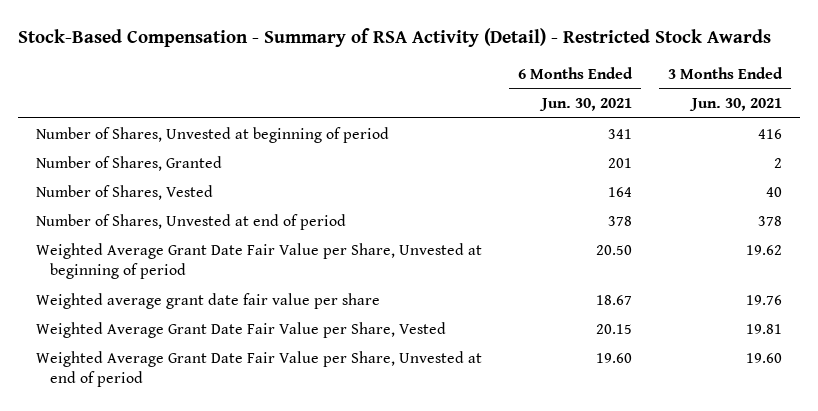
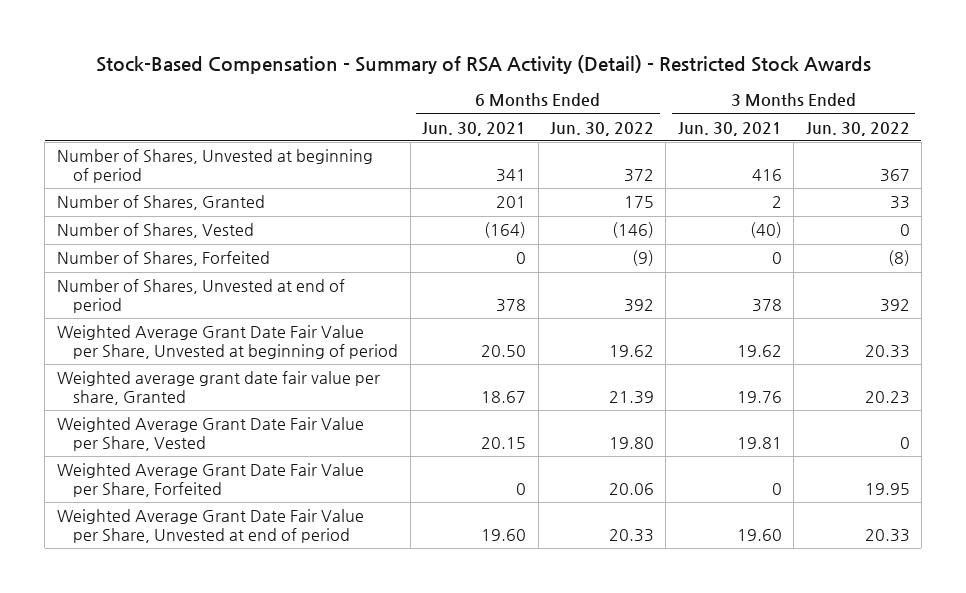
none -> [550,121,655,136] Jun. 30, 2022
none -> [805,121,910,136] Jun. 30, 2022
[608,186,633,197] 164 -> [484,222,527,239] (164)
[765,186,782,197] 40 -> [749,222,782,239] (40)
none -> [56,251,270,267] Number of Shares, Forfeited
[36,292,381,309] Weighted average grant date fair value per share -> [56,371,380,405] Weighted average grant date fair value per share, Granted
none -> [56,463,364,497] Weighted Average Grant Date Fair Value per Share, Forfeited

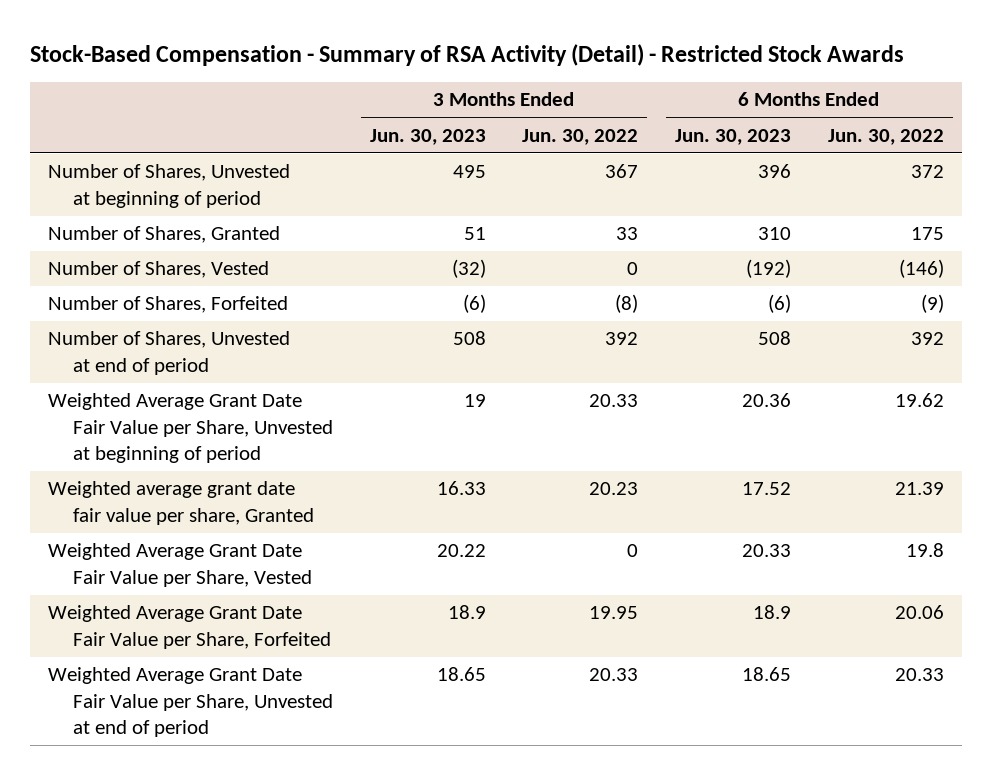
[422,121,527,136] Jun. 30, 2021 -> none
[677,121,782,136] Jun. 30, 2021 -> none
none -> [369,128,486,145] Jun. 30, 2023
none -> [674,128,791,145] Jun. 30, 2023
[609,436,655,449] 19.80 -> [905,543,944,558] 19.8

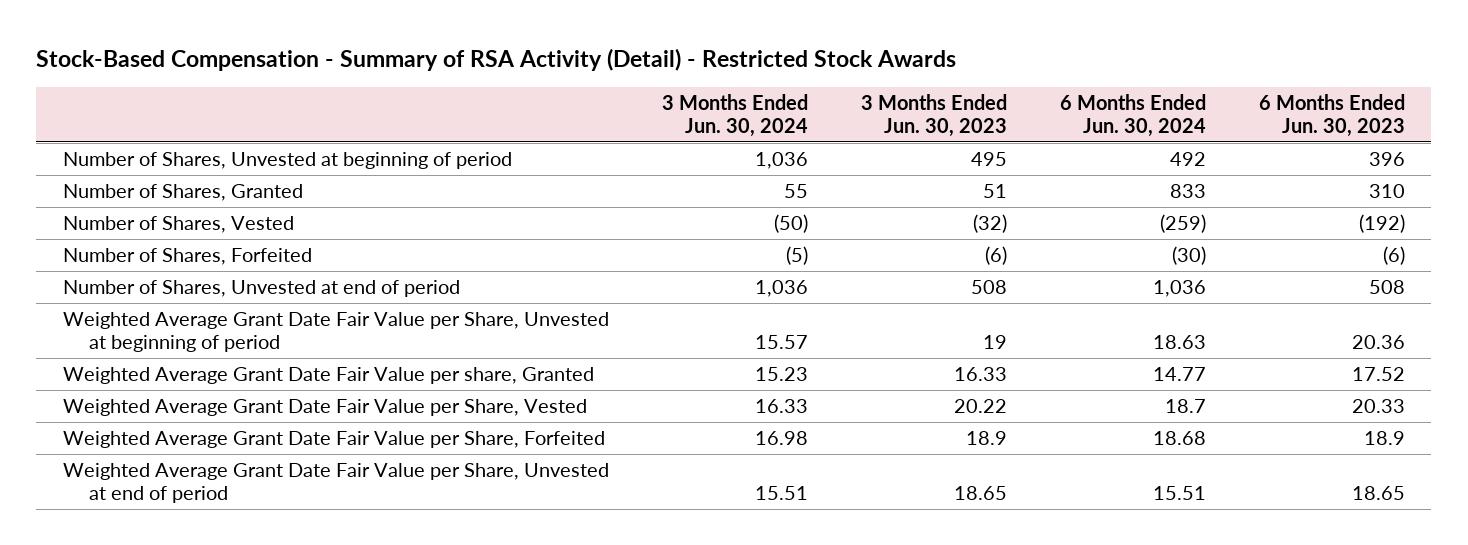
[522,128,639,145] Jun. 30, 2022 -> none
[827,128,944,145] Jun. 30, 2022 -> none
none -> [661,93,808,138] 3 Months Ended Jun. 30, 2024
none -> [1059,93,1206,138] 6 Months Ended Jun. 30, 2024
[48,481,315,525] Weighted average grant date fair value per share, Granted -> [62,367,594,385] Weighted Average Grant Date Fair Value per share, Granted

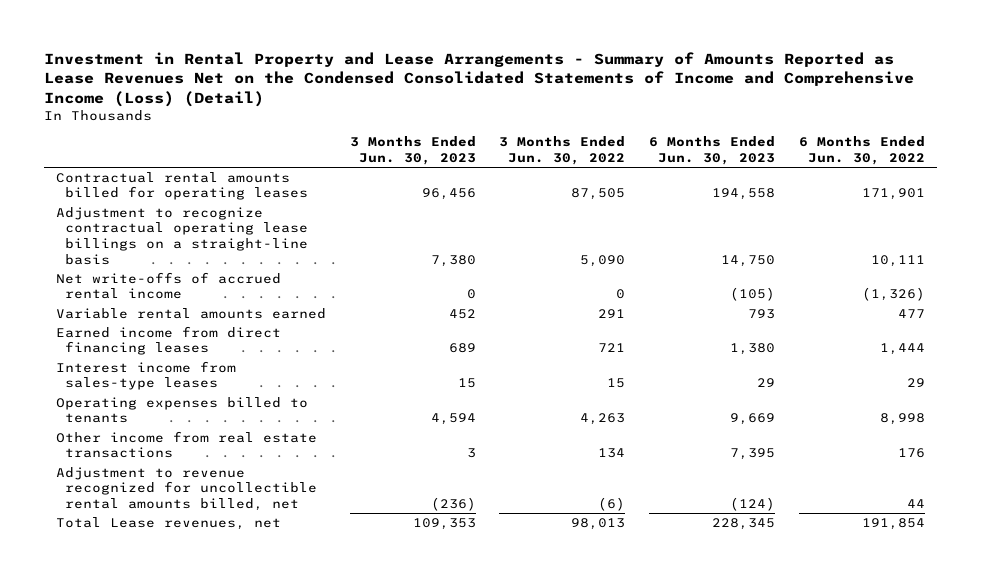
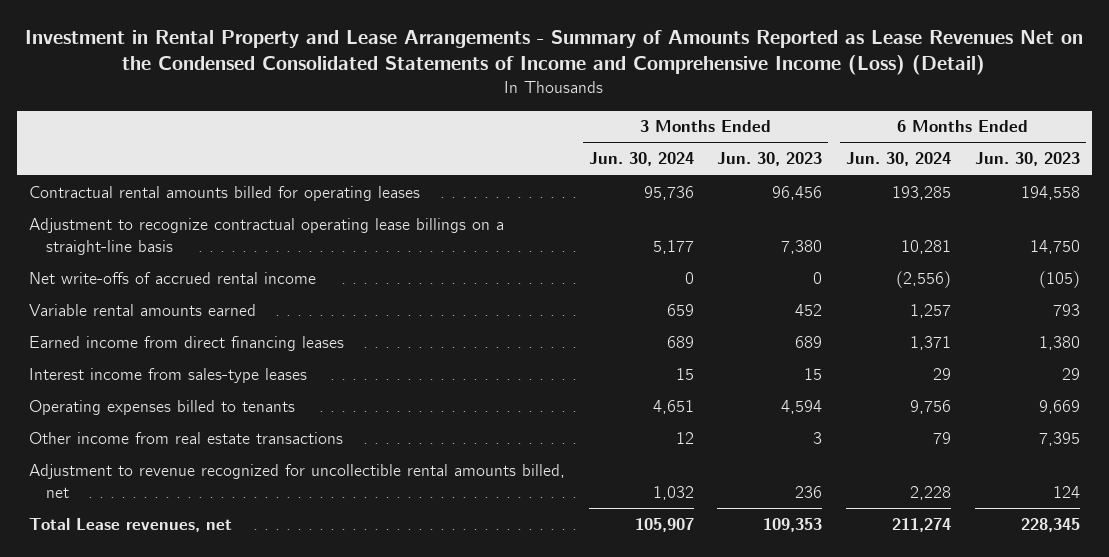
[499,136,626,165] 3 Months Ended Jun. 30, 2022 -> none
[799,136,926,165] 6 Months Ended Jun. 30, 2022 -> none
none -> [588,152,694,167] Jun. 30, 2024
none -> [846,152,952,167] Jun. 30, 2024
[430,497,476,512] (236) -> [795,485,823,498] 236
[730,497,776,512] (124) -> [1052,485,1080,498] 124

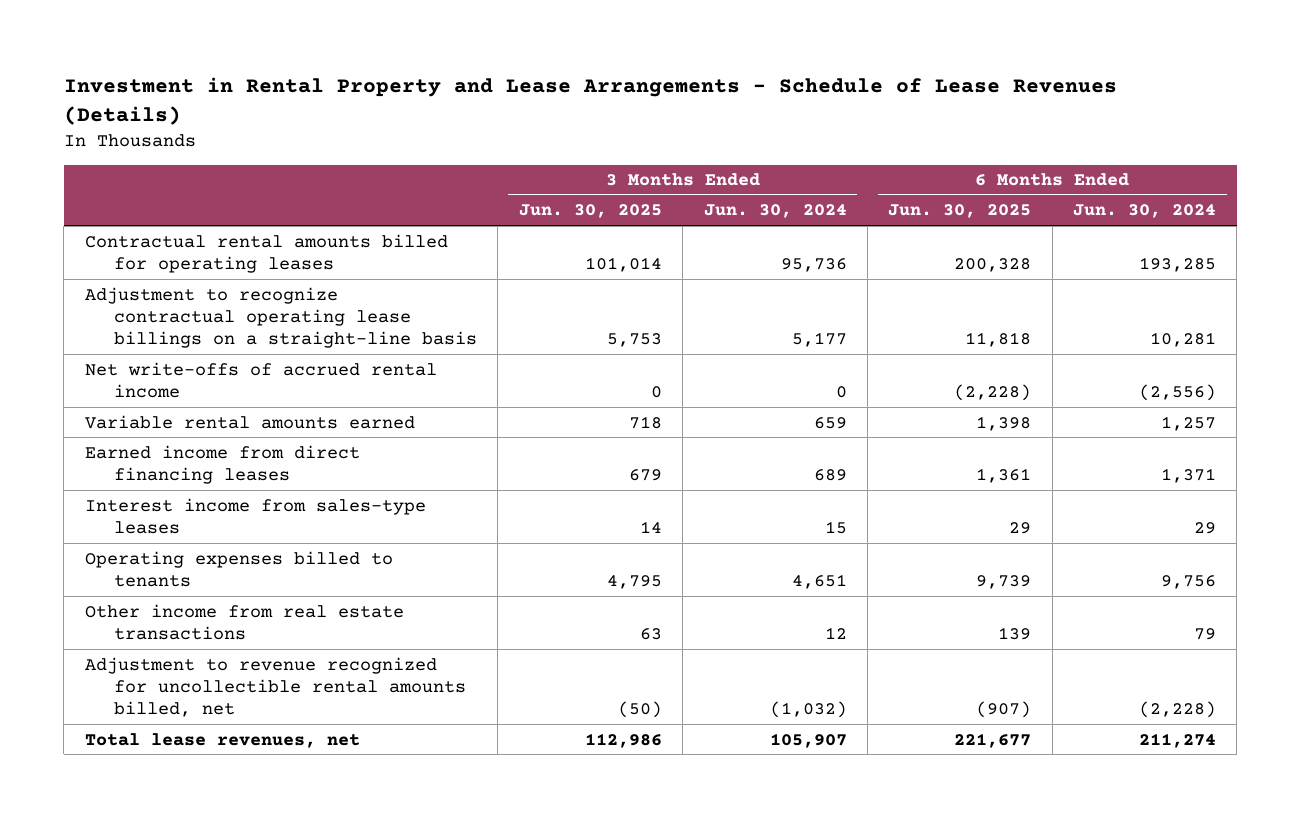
[25,29,1084,76] Investment in Rental Property and Lease Arrangements - Summary of Amounts Reported as Lease Revenues Net on the Condensed Consolidated Statements of Income and Comprehensive Income (Loss) (Detail) -> [63,77,1117,126] Investment in Rental Property and Lease Arrangements - Schedule of Lease Revenues (Details)
[717,152,823,167] Jun. 30, 2023 -> none
[974,152,1080,167] Jun. 30, 2023 -> none
none -> [518,204,662,219] Jun. 30, 2025
none -> [888,204,1032,219] Jun. 30, 2025
[652,485,694,500] 1,032 -> [769,701,847,719] (1,032)
[910,485,952,500] 2,228 -> [1139,701,1217,719] (2,228)
[29,517,233,532] Total Lease revenues, net -> [84,732,360,748] Total lease revenues, net

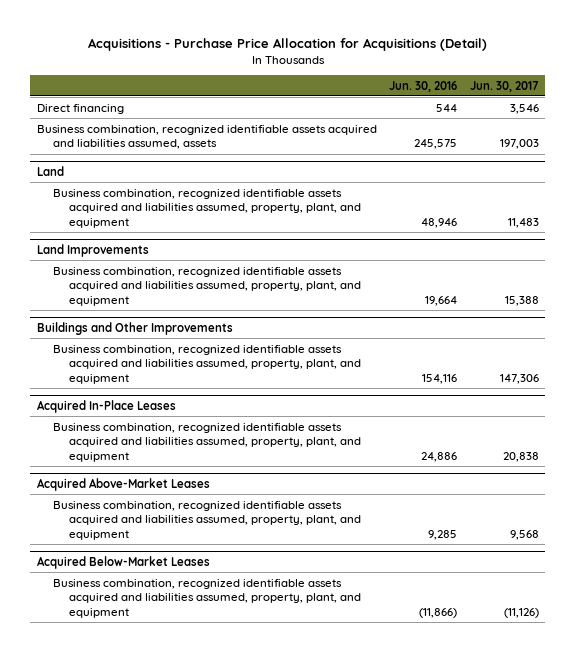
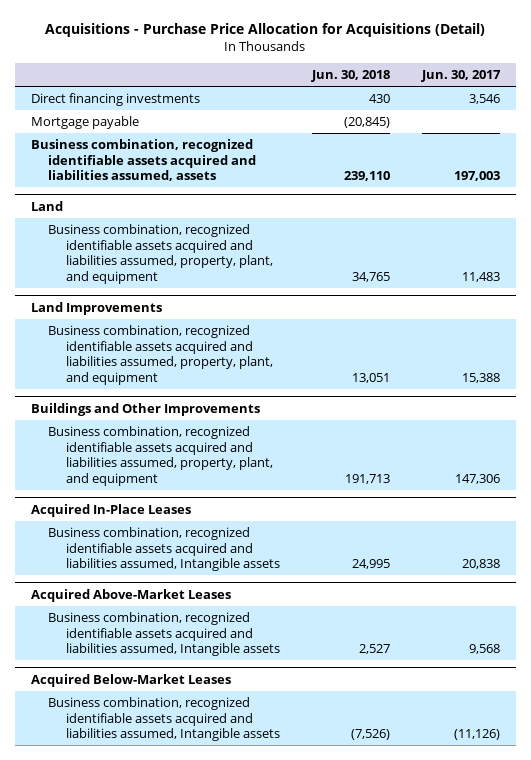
[389,80,458,92] Jun. 30, 2016 -> none
none -> [310,70,390,83] Jun. 30, 2018
[36,103,124,114] Direct financing -> [31,92,201,106] Direct financing investments
none -> [31,115,140,129] Mortgage payable
[53,422,362,462] Business combination, recognized identifiable assets acquired and liabilities assumed, property, plant, and equipment -> [48,526,280,572] Business combination, recognized identifiable assets acquired and liabilities assumed, Intangible assets
[53,500,362,540] Business combination, recognized identifiable assets acquired and liabilities assumed, property, plant, and equipment -> [48,611,280,657] Business combination, recognized identifiable assets acquired and liabilities assumed, Intangible assets
[53,578,362,618] Business combination, recognized identifiable assets acquired and liabilities assumed, property, plant, and equipment -> [48,696,280,742] Business combination, recognized identifiable assets acquired and liabilities assumed, Intangible assets

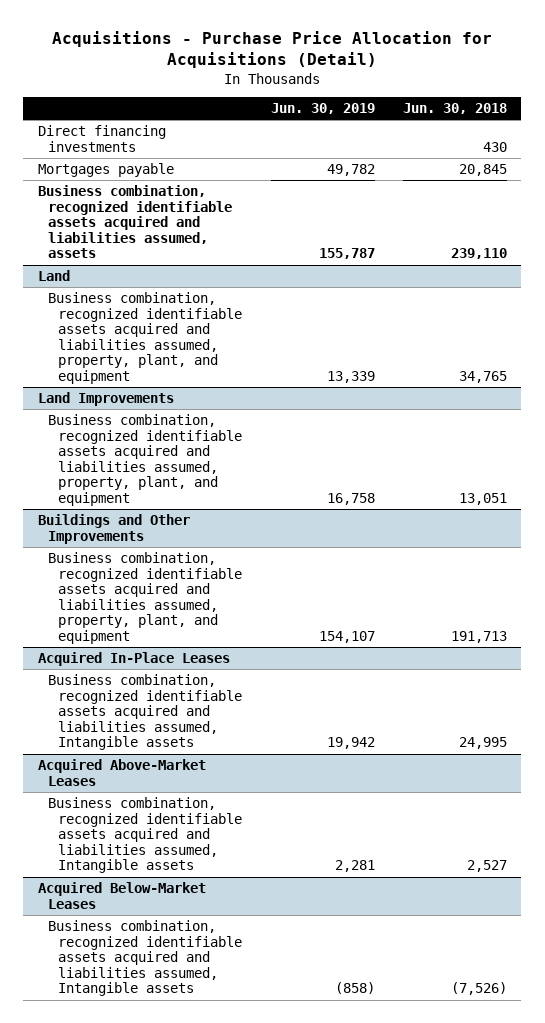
[420,70,501,83] Jun. 30, 2017 -> none
none -> [270,103,375,115] Jun. 30, 2019
[31,115,140,129] Mortgage payable -> none
none -> [37,163,174,178] Mortgages payable

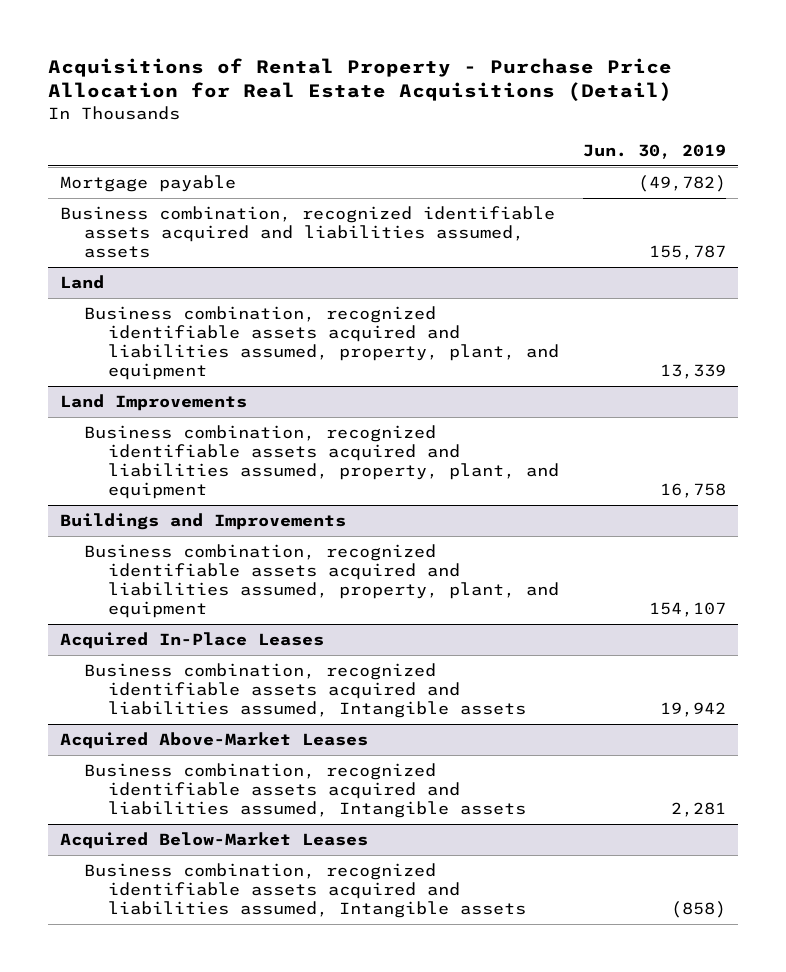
[52,31,493,69] Acquisitions - Purchase Price Allocation for Acquisitions (Detail) -> [47,57,672,102] Acquisitions of Rental Property - Purchase Price Allocation for Real Estate Acquisitions (Detail)
[403,103,508,115] Jun. 30, 2018 -> none
[37,125,166,152] Direct financing investments -> none
[37,163,174,178] Mortgages payable -> none
none -> [59,175,236,193] Mortgage payable
[37,514,190,544] Buildings and Other Improvements -> [59,513,346,531] Buildings and Improvements

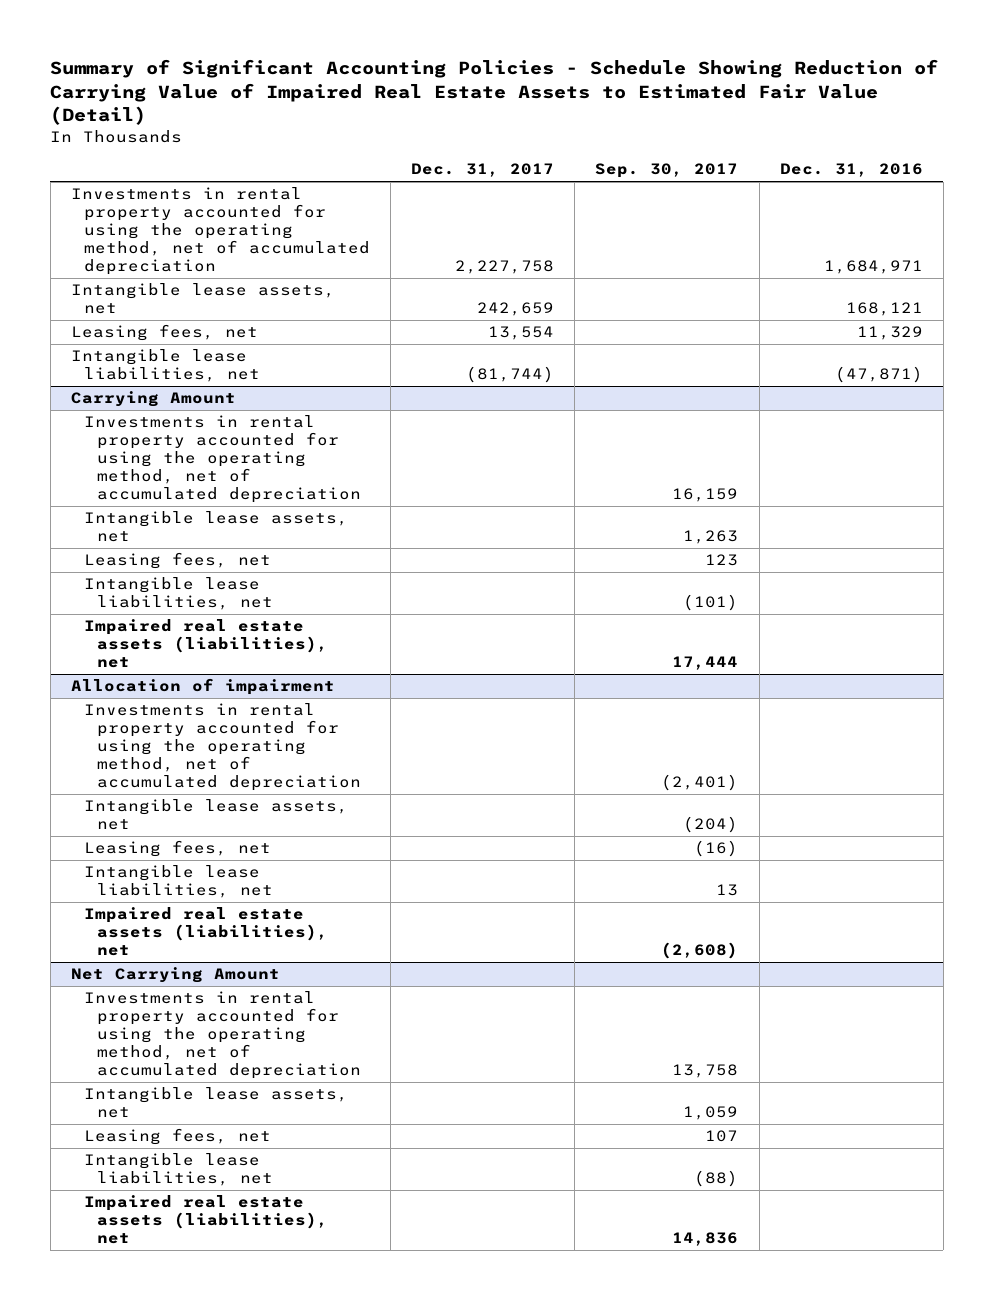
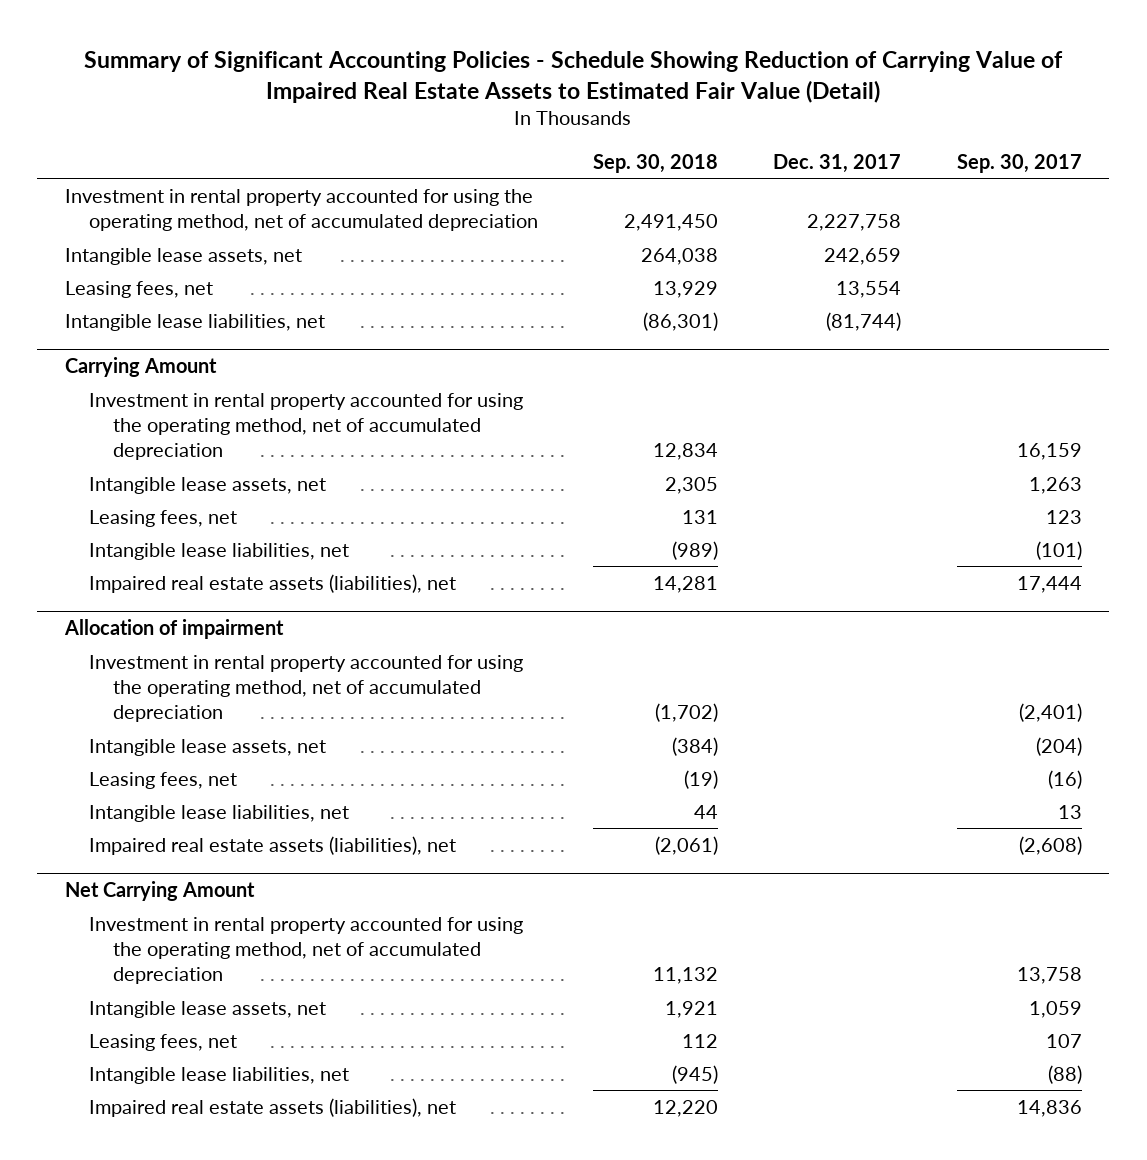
[779,163,923,178] Dec. 31, 2016 -> none
none -> [593,153,719,173] Sep. 30, 2018
[71,187,370,276] Investments in rental property accounted for using the operating method, net of accumulated depreciation -> [65,188,538,231] Investment in rental property accounted for using the operating method, net of accumulated depreciation
[83,415,361,504] Investments in rental property accounted for using the operating method, net of accumulated depreciation -> [88,392,523,461] Investment in rental property accounted for using the operating method, net of accumulated depreciation
[83,703,361,792] Investments in rental property accounted for using the operating method, net of accumulated depreciation -> [88,654,523,723] Investment in rental property accounted for using the operating method, net of accumulated depreciation
[83,991,361,1080] Investments in rental property accounted for using the operating method, net of accumulated depreciation -> [88,916,523,985] Investment in rental property accounted for using the operating method, net of accumulated depreciation

